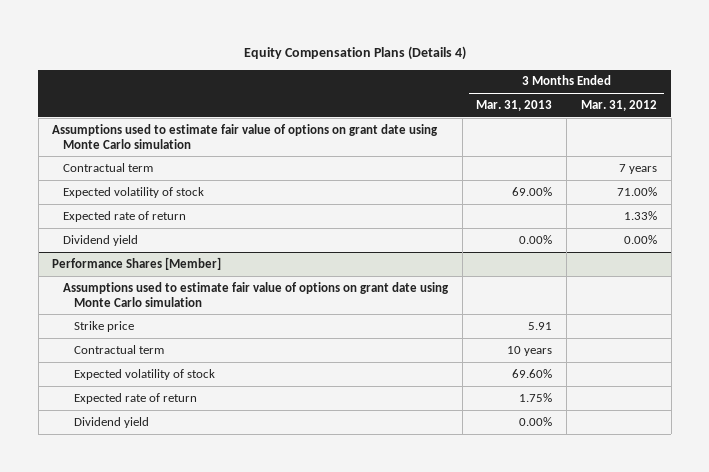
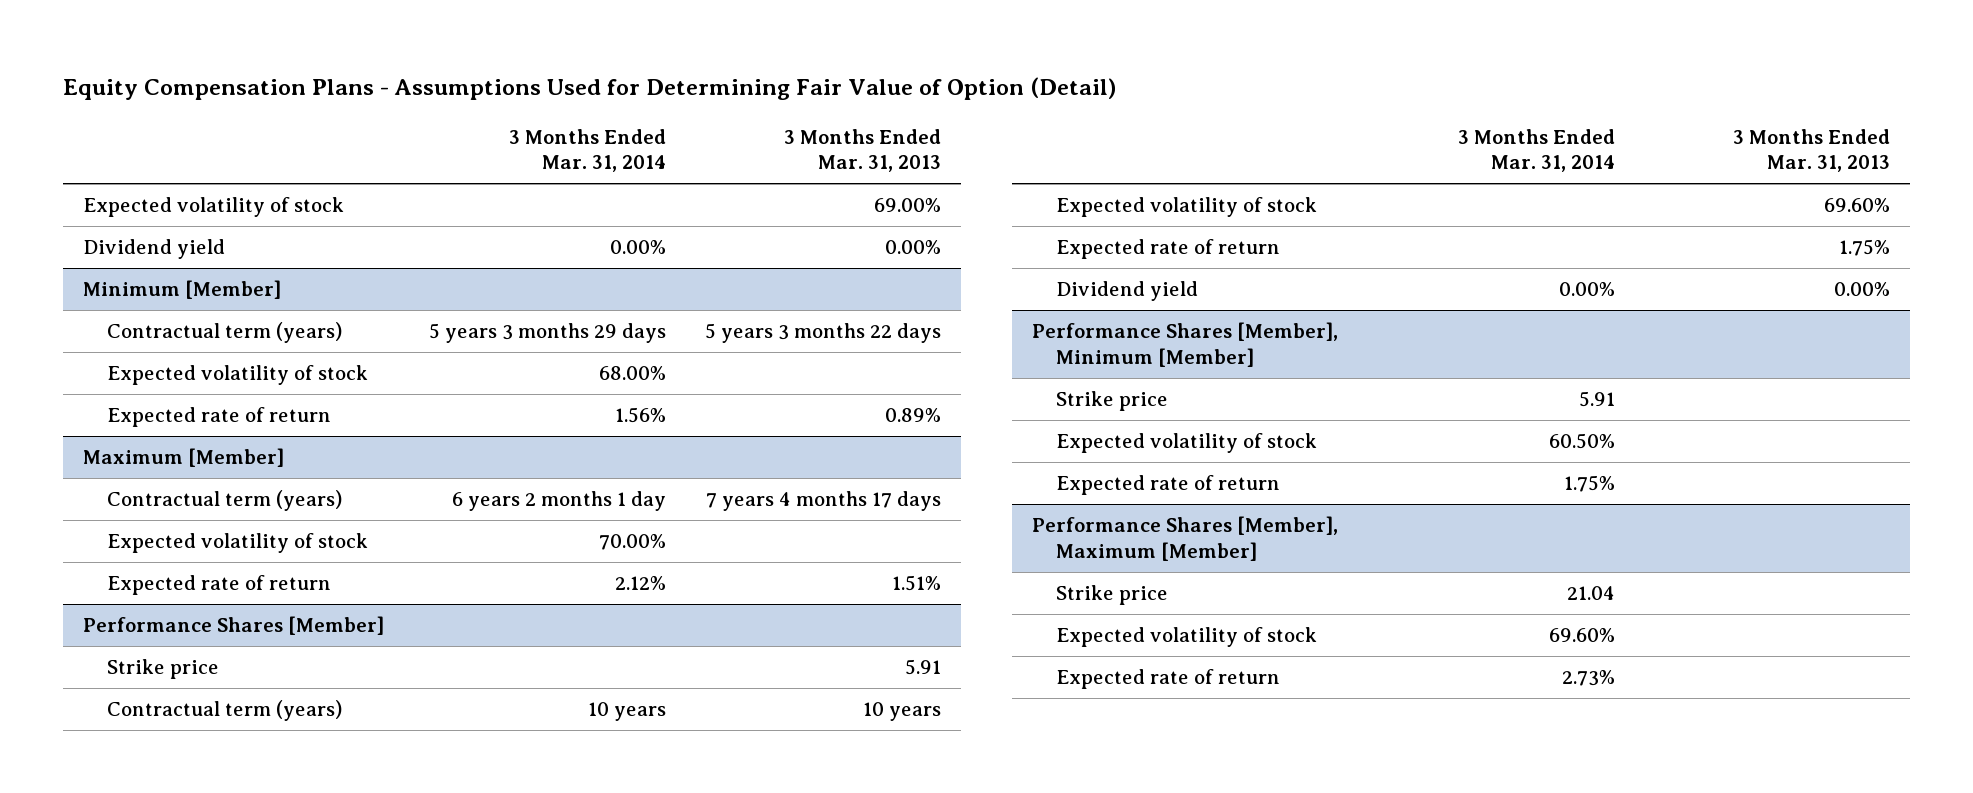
[243,46,466,61] Equity Compensation Plans (Details 4) -> [63,76,1117,100] Equity Compensation Plans - Assumptions Used for Determining Fair Value of Option (Detail)
[580,99,657,111] Mar. 31, 2012 -> none
none -> [508,128,666,173] 3 Months Ended Mar. 31, 2014
[52,123,439,149] Assumptions used to estimate fair value of options on grant date using Monte Carlo simulation -> none
[63,162,154,172] Contractual term -> none
[63,210,187,222] Expected rate of return -> none
none -> [82,280,281,300] Minimum [Member]
none -> [106,322,342,344] Contractual term (years)
none -> [106,365,368,386] Expected volatility of stock
none -> [106,407,331,428] Expected rate of return
none -> [82,448,284,468] Maximum [Member]
none -> [106,490,342,512] Contractual term (years)
none -> [106,533,368,554] Expected volatility of stock
none -> [106,575,331,596] Expected rate of return
[63,281,450,307] Assumptions used to estimate fair value of options on grant date using Monte Carlo simulation -> none
[73,344,164,354] Contractual term -> [106,700,342,722] Contractual term (years)
none -> [1032,322,1339,367] Performance Shares [Member], Minimum [Member]
none -> [1055,391,1168,412] Strike price
none -> [1055,433,1317,454] Expected volatility of stock
none -> [1055,475,1280,496] Expected rate of return
none -> [1032,516,1339,561] Performance Shares [Member], Maximum [Member]
none -> [1055,585,1168,606] Strike price
none -> [1055,627,1317,648] Expected volatility of stock
none -> [1055,669,1280,690] Expected rate of return

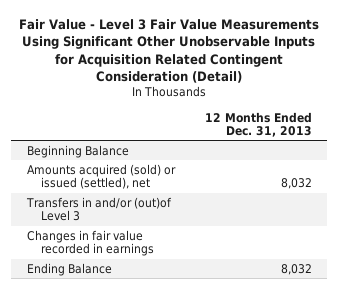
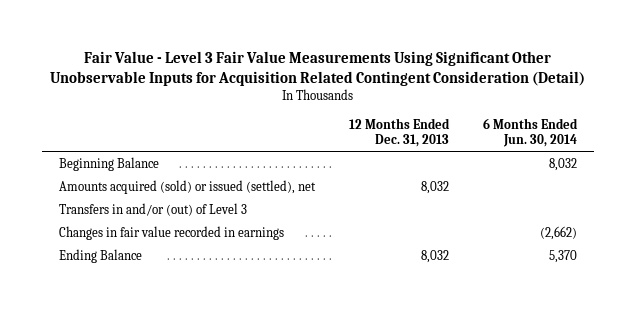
none -> [483,117,579,148] 6 Months Ended Jun. 30, 2014
[25,196,172,222] Transfers in and/or (out)of Level 3 -> [59,202,248,216] Transfers in and/or (out) of Level 3

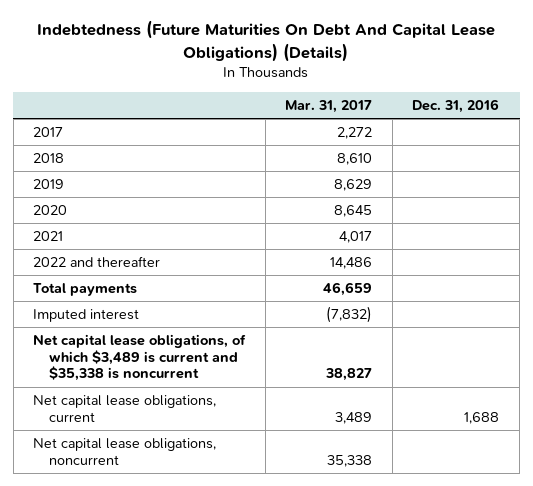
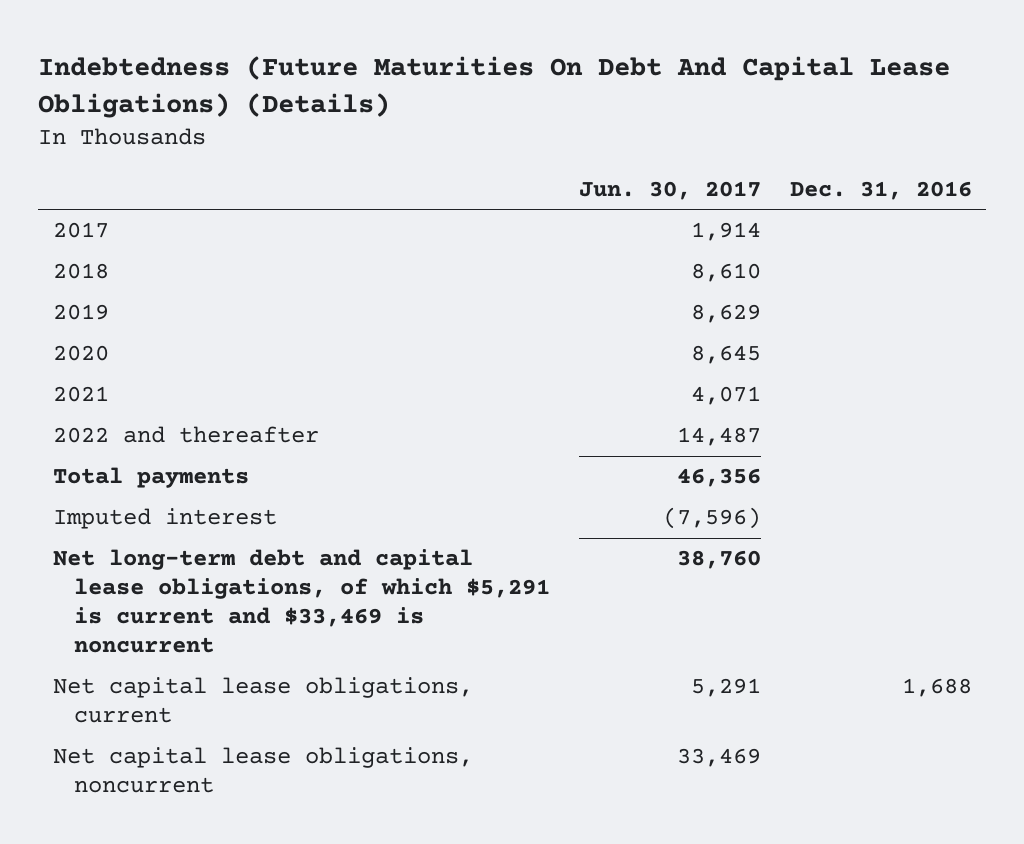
[285,99,373,113] Mar. 31, 2017 -> none
none -> [578,180,761,200] Jun. 30, 2017
[33,334,247,382] Net capital lease obligations, of which $3,489 is current and $35,338 is noncurrent -> [52,549,551,654] Net long-term debt and capital lease obligations, of which $5,291 is current and $33,469 is noncurrent

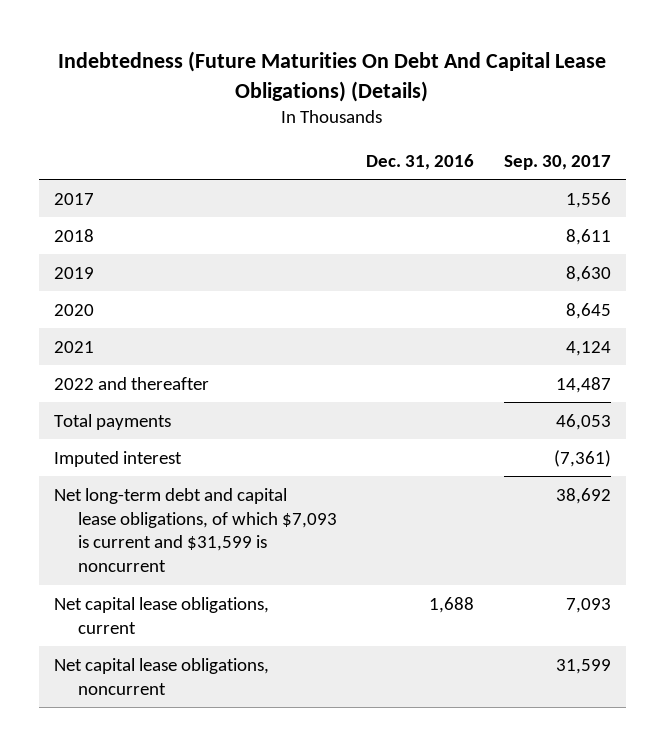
[578,180,761,200] Jun. 30, 2017 -> none
none -> [503,154,611,170] Sep. 30, 2017
[52,549,551,654] Net long-term debt and capital lease obligations, of which $5,291 is current and $33,469 is noncurrent -> [54,487,337,573] Net long-term debt and capital lease obligations, of which $7,093 is current and $31,599 is noncurrent

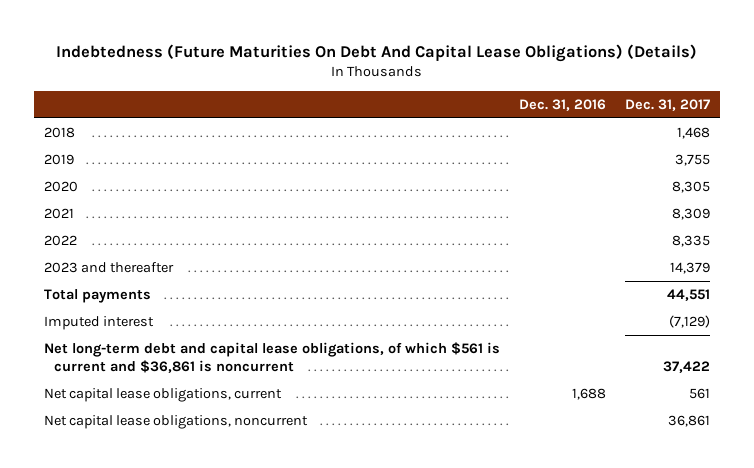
[503,154,611,170] Sep. 30, 2017 -> none
none -> [625,98,711,111] Dec. 31, 2017
[54,192,95,205] 2017 -> none
none -> [43,235,77,247] 2022
[54,376,210,390] 2022 and thereafter -> [43,262,174,274] 2023 and thereafter
[54,487,337,573] Net long-term debt and capital lease obligations, of which $7,093 is current and $31,599 is noncurrent -> [43,342,500,373] Net long-term debt and capital lease obligations, of which $561 is current and $36,861 is noncurrent

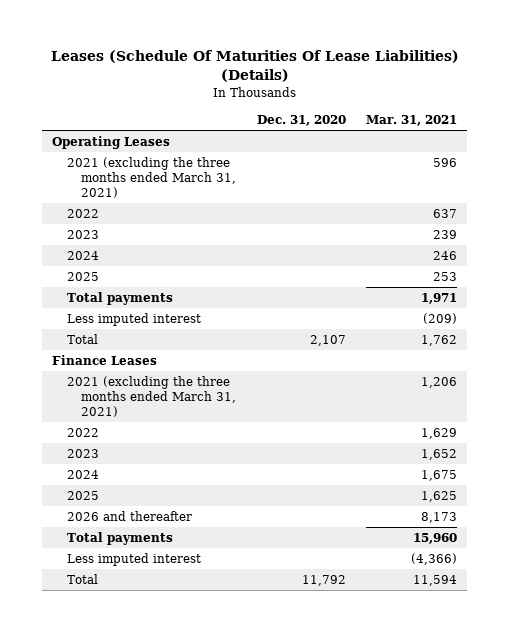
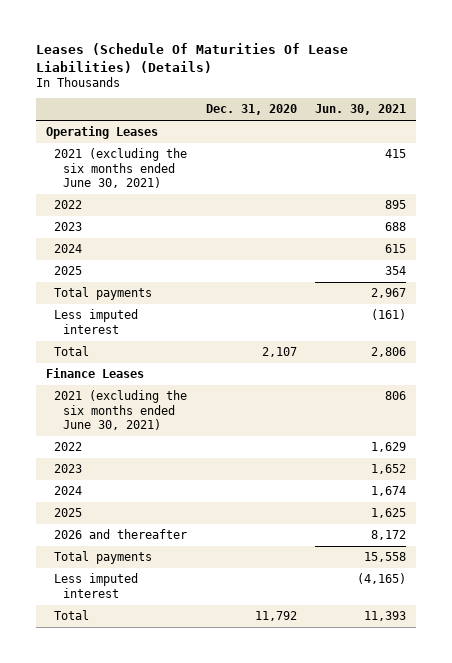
[366,115,458,127] Mar. 31, 2021 -> none
none -> [315,104,407,116] Jun. 30, 2021
[66,157,237,198] 2021 (excluding the three months ended March 31, 2021) -> [54,148,188,189] 2021 (excluding the six months ended June 30, 2021)
[66,376,237,417] 2021 (excluding the three months ended March 31, 2021) -> [54,390,188,431] 2021 (excluding the six months ended June 30, 2021)

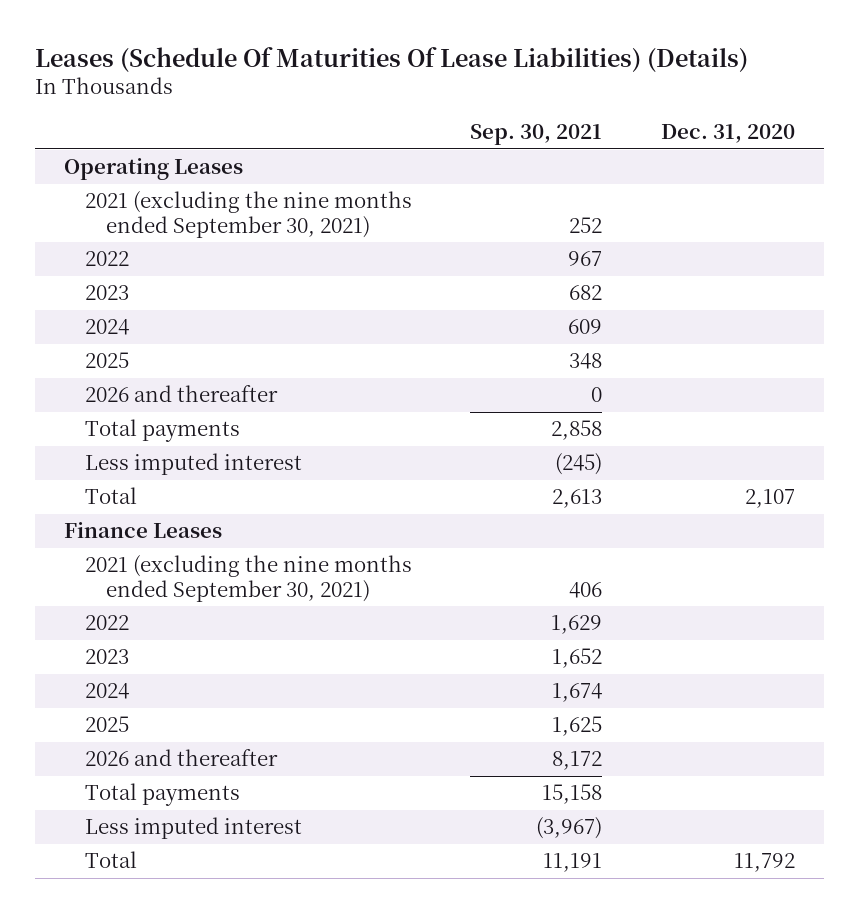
[315,104,407,116] Jun. 30, 2021 -> none
none -> [470,124,603,146] Sep. 30, 2021
[54,148,188,189] 2021 (excluding the six months ended June 30, 2021) -> [85,191,413,238] 2021 (excluding the nine months ended September 30, 2021)
none -> [85,385,279,403] 2026 and thereafter
[54,390,188,431] 2021 (excluding the six months ended June 30, 2021) -> [85,555,413,602] 2021 (excluding the nine months ended September 30, 2021)

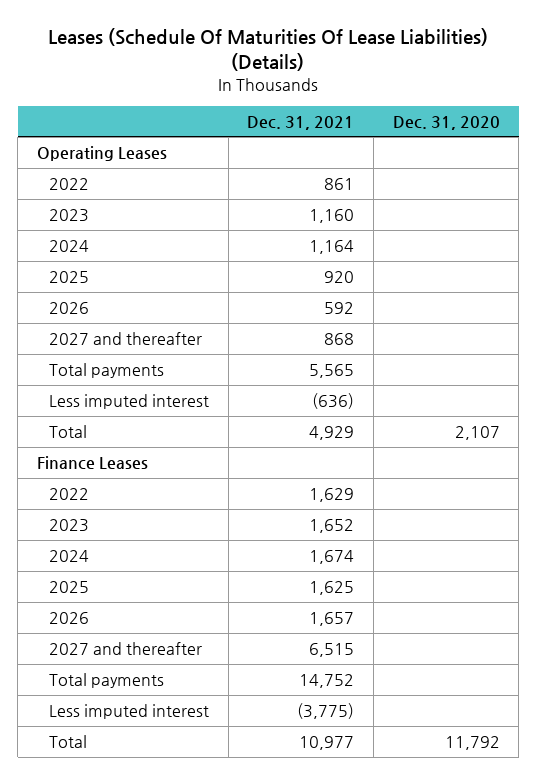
[470,124,603,146] Sep. 30, 2021 -> none
none -> [247,115,355,130] Dec. 31, 2021
[85,191,413,238] 2021 (excluding the nine months ended September 30, 2021) -> none
none -> [48,301,89,314] 2026
[85,385,279,403] 2026 and thereafter -> [48,331,202,345] 2027 and thereafter
[85,555,413,602] 2021 (excluding the nine months ended September 30, 2021) -> none
none -> [48,611,89,624] 2026
[85,749,279,767] 2026 and thereafter -> [48,641,202,655] 2027 and thereafter

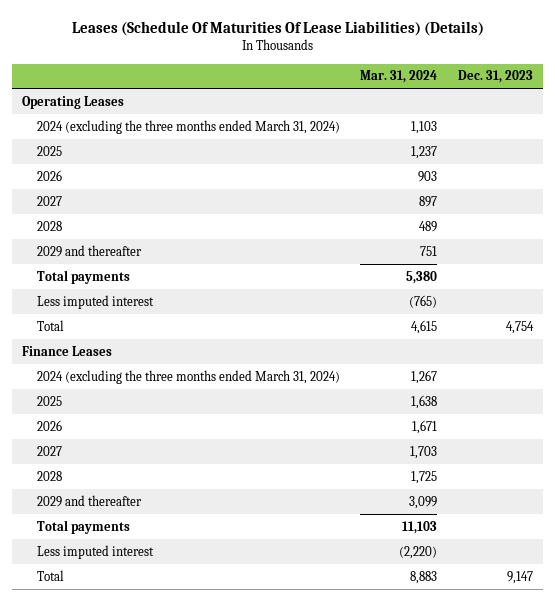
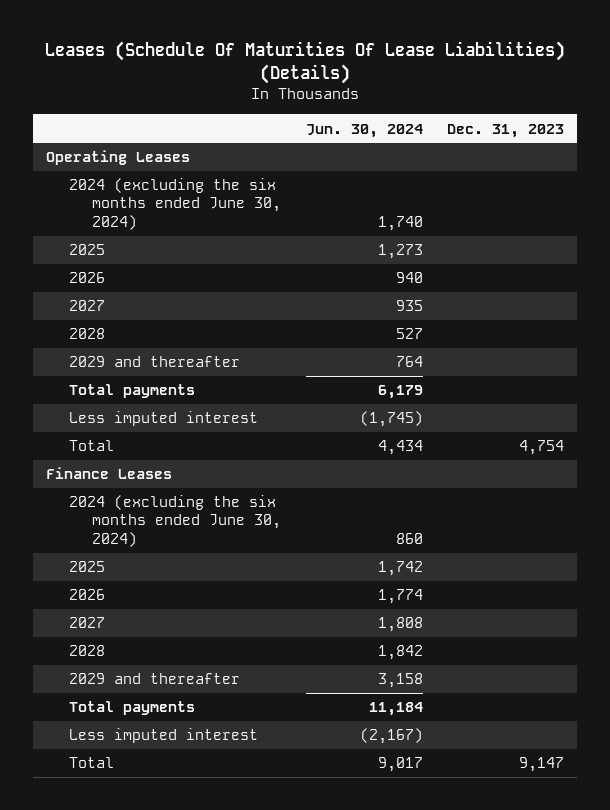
[360,70,438,84] Mar. 31, 2024 -> none
none -> [305,123,423,138] Jun. 30, 2024
[36,119,340,134] 2024 (excluding the three months ended March 31, 2024) -> [68,178,282,230] 2024 (excluding the six months ended June 30, 2024)
[36,369,340,384] 2024 (excluding the three months ended March 31, 2024) -> [68,495,282,547] 2024 (excluding the six months ended June 30, 2024)

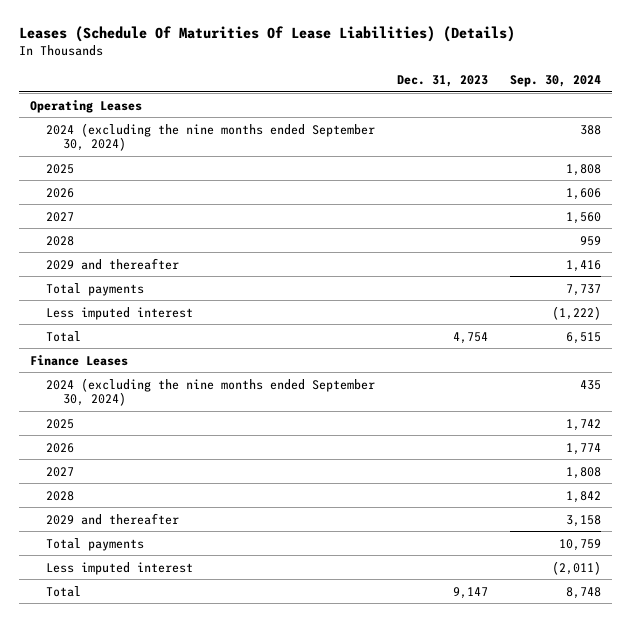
[305,123,423,138] Jun. 30, 2024 -> none
none -> [509,74,601,87] Sep. 30, 2024
[68,178,282,230] 2024 (excluding the six months ended June 30, 2024) -> [46,122,376,152] 2024 (excluding the nine months ended September 30, 2024)
[68,495,282,547] 2024 (excluding the six months ended June 30, 2024) -> [46,377,376,407] 2024 (excluding the nine months ended September 30, 2024)

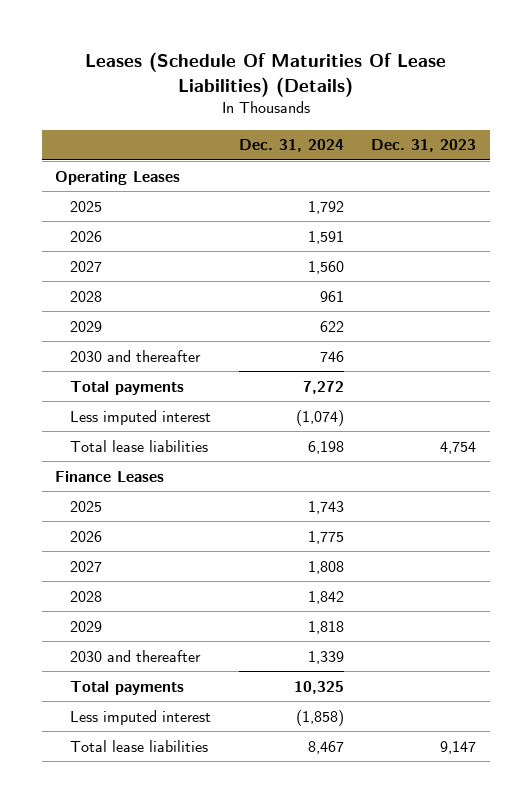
[509,74,601,87] Sep. 30, 2024 -> none
none -> [238,139,344,153] Dec. 31, 2024
[46,122,376,152] 2024 (excluding the nine months ended September 30, 2024) -> none
none -> [70,320,103,332] 2029
[46,257,180,270] 2029 and thereafter -> [70,349,202,362] 2030 and thereafter
[46,330,82,342] Total -> [70,439,209,452] Total lease liabilities
[46,377,376,407] 2024 (excluding the nine months ended September 30, 2024) -> none
none -> [70,620,103,632] 2029
[46,512,180,525] 2029 and thereafter -> [70,649,202,662] 2030 and thereafter
[46,585,82,597] Total -> [70,739,209,752] Total lease liabilities

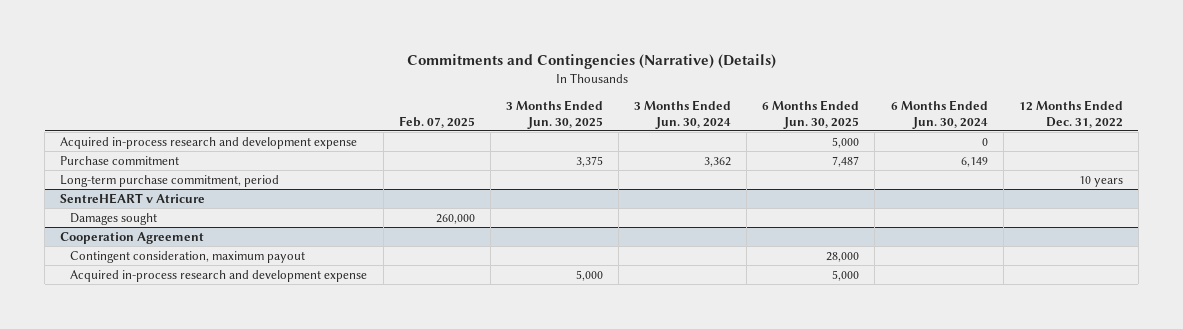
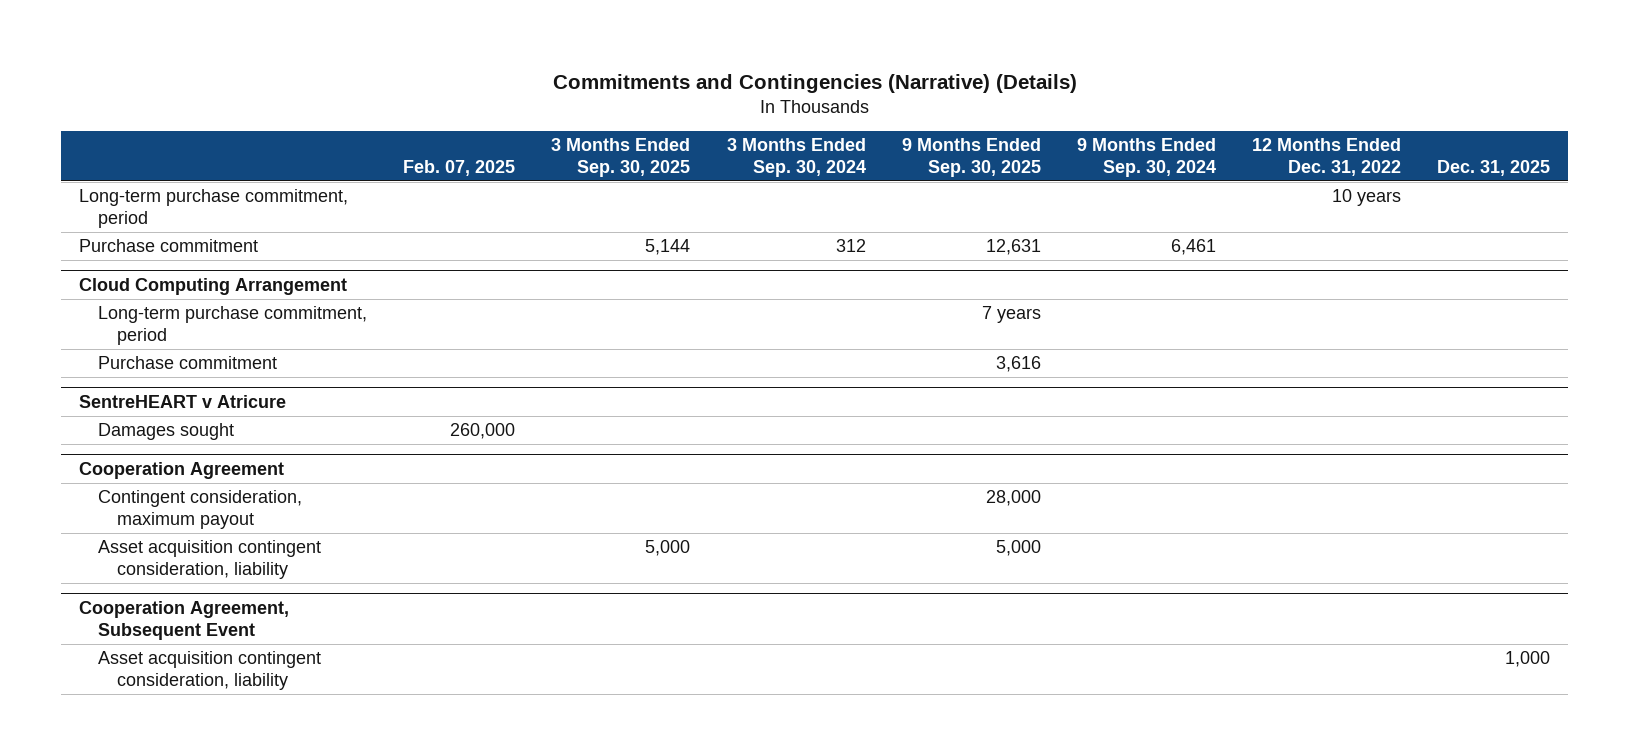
[505,100,603,129] 3 Months Ended Jun. 30, 2025 -> none
[634,100,732,129] 3 Months Ended Jun. 30, 2024 -> none
[762,100,860,129] 6 Months Ended Jun. 30, 2025 -> none
[890,100,988,129] 6 Months Ended Jun. 30, 2024 -> none
none -> [551,138,691,177] 3 Months Ended Sep. 30, 2025
none -> [726,138,866,177] 3 Months Ended Sep. 30, 2024
none -> [901,138,1041,177] 9 Months Ended Sep. 30, 2025
none -> [1076,138,1216,177] 9 Months Ended Sep. 30, 2024
none -> [1437,159,1551,176] Dec. 31, 2025
[60,136,358,149] Acquired in-process research and development expense -> none
[60,155,180,165] Purchase commitment -> [79,239,259,253] Purchase commitment
none -> [79,278,348,296] Cloud Computing Arrangement
none -> [97,306,367,345] Long-term purchase commitment, period
none -> [97,356,277,370] Purchase commitment
[70,269,368,282] Acquired in-process research and development expense -> none
none -> [97,540,321,579] Asset acquisition contingent consideration, liability
none -> [79,601,290,640] Cooperation Agreement, Subsequent Event
none -> [97,651,321,690] Asset acquisition contingent consideration, liability

